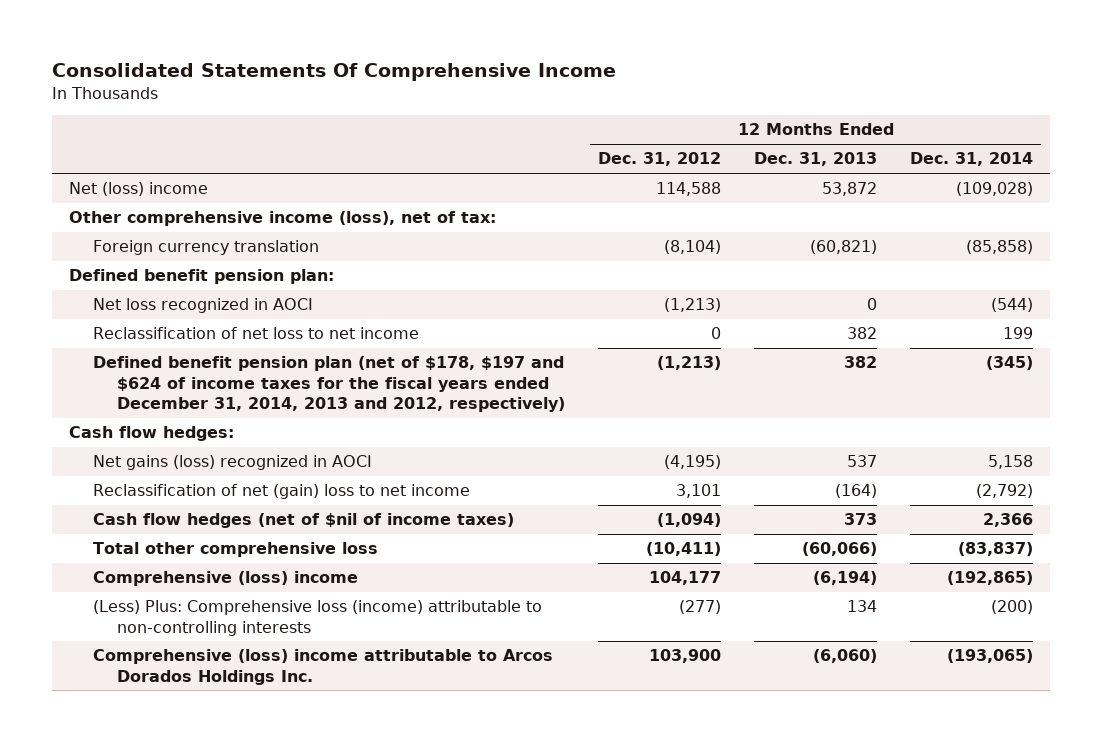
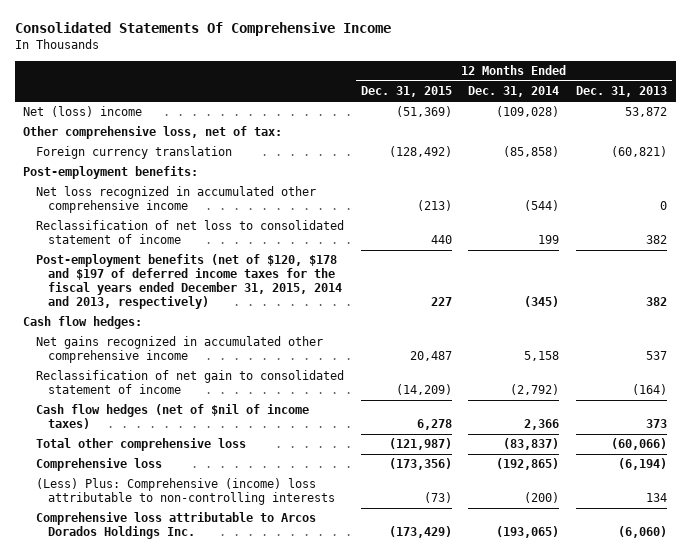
[598,152,722,167] Dec. 31, 2012 -> none
none -> [360,86,452,98] Dec. 31, 2015
[68,211,496,227] Other comprehensive income (loss), net of tax: -> [23,126,283,140] Other comprehensive loss, net of tax:
[68,269,334,285] Defined benefit pension plan: -> [23,166,199,180] Post-employment benefits:
[93,298,314,314] Net loss recognized in AOCI -> [35,186,316,214] Net loss recognized in accumulated other comprehensive income
[93,327,420,340] Reclassification of net loss to net income -> [35,220,344,245] Reclassification of net loss to consolidated statement of income
[93,356,566,413] Defined benefit pension plan (net of $178, $197 and $624 of income taxes for the fiscal years ended December 31, 2014, 2013 and 2012, respectively) -> [35,254,343,310] Post-employment benefits (net of $120, $178 and $197 of deferred income taxes for the fiscal years ended December 31, 2015, 2014 and 2013, respectively)
[93,455,373,471] Net gains (loss) recognized in AOCI -> [35,336,323,364] Net gains recognized in accumulated other comprehensive income
[93,484,471,500] Reclassification of net (gain) loss to net income -> [35,370,344,395] Reclassification of net gain to consolidated statement of income
[93,571,359,587] Comprehensive (loss) income -> [35,458,162,472] Comprehensive loss
[93,600,543,636] (Less) Plus: Comprehensive loss (income) attributable to non-controlling interests -> [35,478,336,506] (Less) Plus: Comprehensive (income) loss attributable to non-controlling interests
[93,649,554,685] Comprehensive (loss) income attributable to Arcos Dorados Holdings Inc. -> [35,512,316,540] Comprehensive loss attributable to Arcos Dorados Holdings Inc.

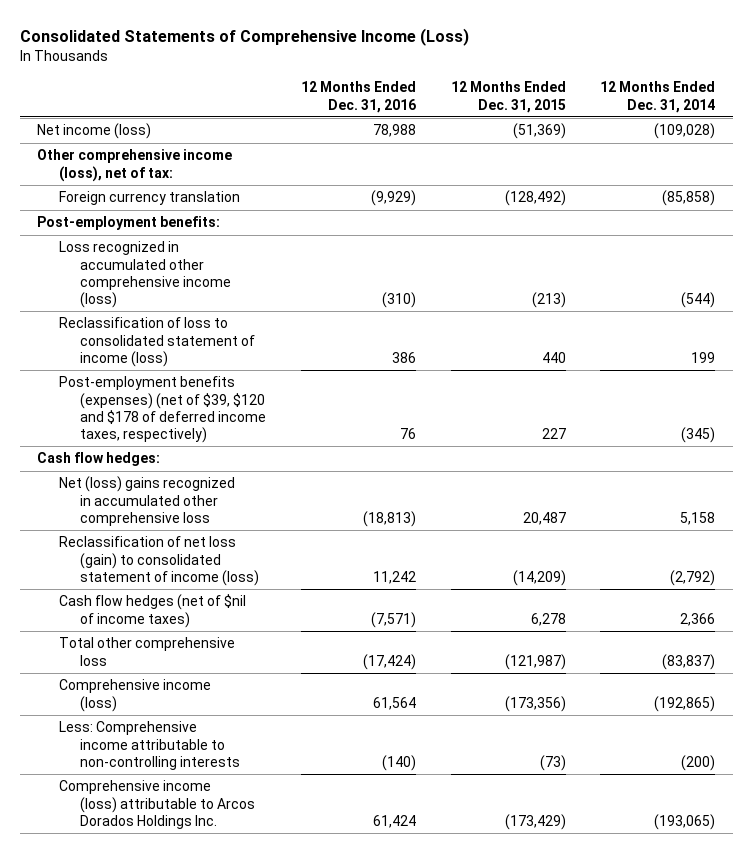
[15,22,392,37] Consolidated Statements Of Comprehensive Income -> [19,27,469,46] Consolidated Statements of Comprehensive Income (Loss)
[576,86,668,98] Dec. 31, 2013 -> none
none -> [300,81,416,113] 12 Months Ended Dec. 31, 2016
[23,106,143,118] Net (loss) income -> [37,123,152,140] Net income (loss)
[23,126,283,140] Other comprehensive loss, net of tax: -> [37,149,233,182] Other comprehensive income (loss), net of tax:
[35,186,316,214] Net loss recognized in accumulated other comprehensive income -> [58,241,231,308] Loss recognized in accumulated other comprehensive income (loss)
[35,220,344,245] Reclassification of net loss to consolidated statement of income -> [58,317,255,367] Reclassification of loss to consolidated statement of income (loss)
[35,254,343,310] Post-employment benefits (net of $120, $178 and $197 of deferred income taxes for the fiscal years ended December 31, 2015, 2014 and 2013, respectively) -> [58,376,266,443] Post-employment benefits (expenses) (net of $39, $120 and $178 of deferred income taxes, respectively)
[35,336,323,364] Net gains recognized in accumulated other comprehensive income -> [58,476,235,526] Net (loss) gains recognized in accumulated other comprehensive loss
[35,370,344,395] Reclassification of net gain to consolidated statement of income -> [58,536,259,586] Reclassification of net loss (gain) to consolidated statement of income (loss)
[35,458,162,472] Comprehensive loss -> [58,679,211,712] Comprehensive income (loss)
[35,478,336,506] (Less) Plus: Comprehensive (income) loss attributable to non-controlling interests -> [58,721,240,770] Less: Comprehensive income attributable to non-controlling interests
[35,512,316,540] Comprehensive loss attributable to Arcos Dorados Holdings Inc. -> [58,780,255,829] Comprehensive income (loss) attributable to Arcos Dorados Holdings Inc.

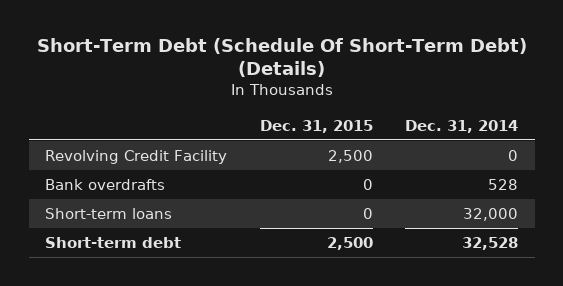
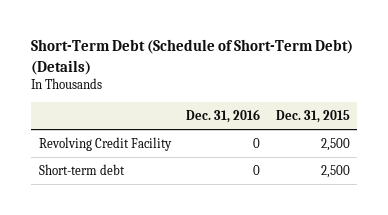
[36,37,527,78] Short-Term Debt (Schedule Of Short-Term Debt) (Details) -> [31,39,354,75] Short-Term Debt (Schedule of Short-Term Debt) (Details)
[405,119,519,133] Dec. 31, 2014 -> none
none -> [186,109,261,124] Dec. 31, 2016
[44,179,165,191] Bank overdrafts -> none
[44,208,172,220] Short-term loans -> none

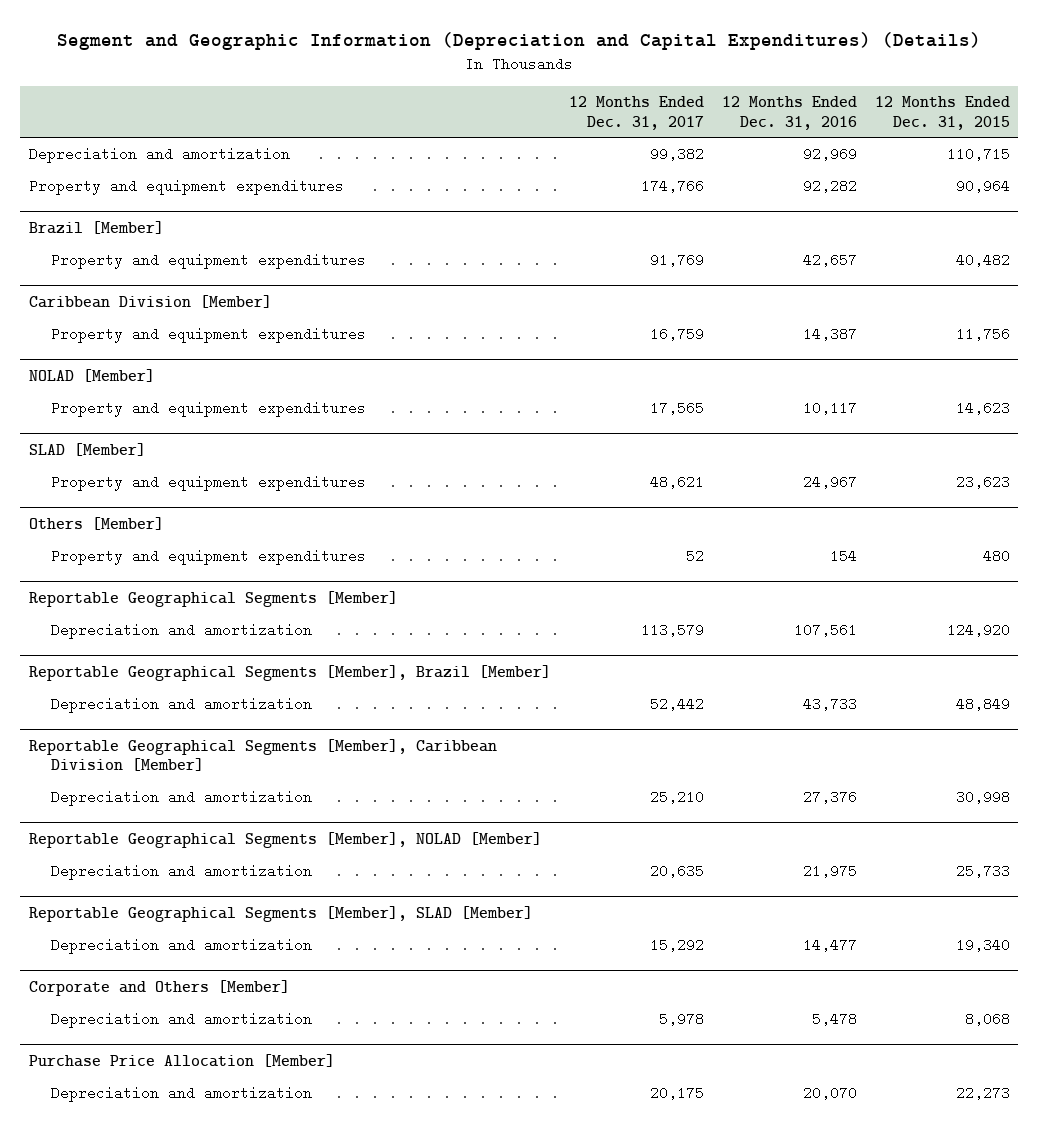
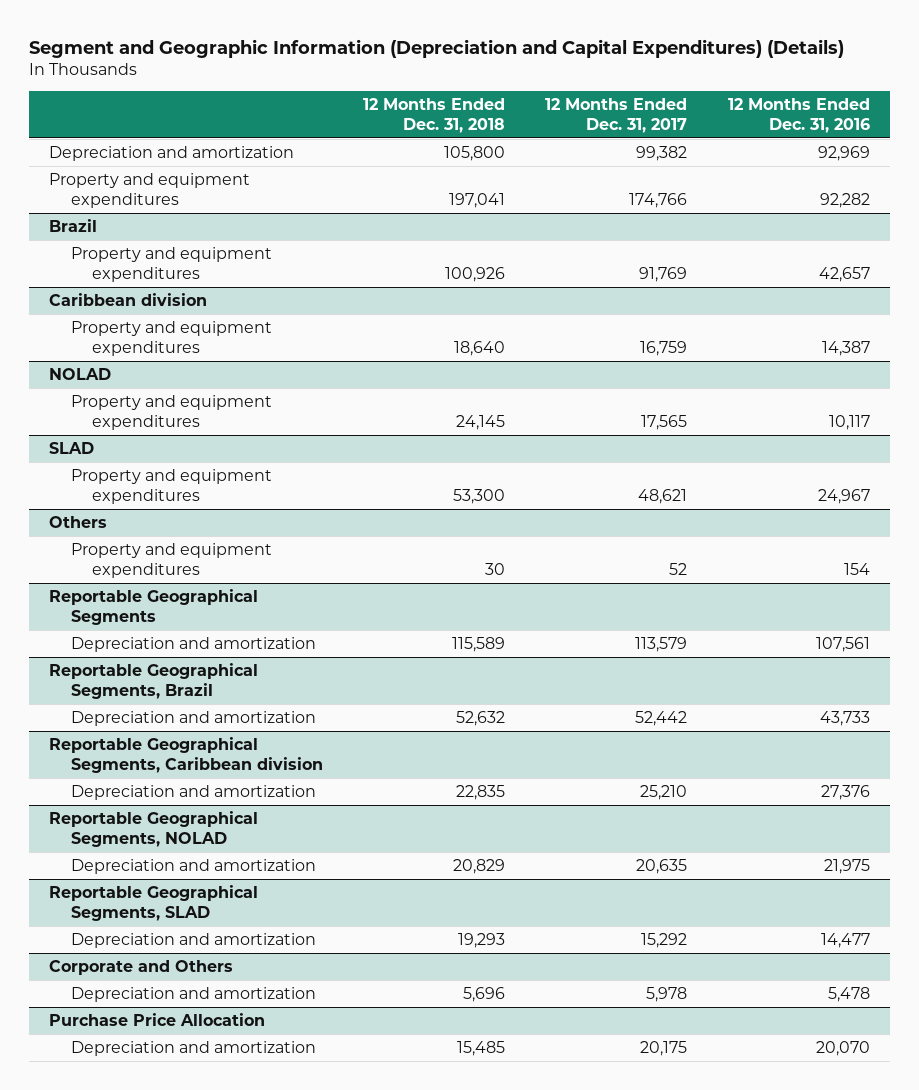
[874,95,1010,130] 12 Months Ended Dec. 31, 2015 -> none
none -> [362,98,505,133] 12 Months Ended Dec. 31, 2018
[29,220,165,234] Brazil [Member] -> [49,219,98,233] Brazil
[29,294,273,308] Caribbean Division [Member] -> [49,293,208,307] Caribbean division
[29,368,156,382] NOLAD [Member] -> [49,368,112,381] NOLAD
[29,442,147,456] SLAD [Member] -> [49,442,95,455] SLAD
[29,516,165,530] Others [Member] -> [49,516,108,529] Others
[29,590,399,607] Reportable Geographical Segments [Member] -> [49,589,259,625] Reportable Geographical Segments
[29,664,552,681] Reportable Geographical Segments [Member], Brazil [Member] -> [49,663,259,699] Reportable Geographical Segments, Brazil
[29,738,498,772] Reportable Geographical Segments [Member], Caribbean Division [Member] -> [49,737,323,773] Reportable Geographical Segments, Caribbean division
[29,831,543,848] Reportable Geographical Segments [Member], NOLAD [Member] -> [49,811,259,847] Reportable Geographical Segments, NOLAD
[29,905,534,922] Reportable Geographical Segments [Member], SLAD [Member] -> [49,885,259,921] Reportable Geographical Segments, SLAD
[29,979,291,996] Corporate and Others [Member] -> [49,960,234,976] Corporate and Others
[29,1053,336,1067] Purchase Price Allocation [Member] -> [49,1013,266,1027] Purchase Price Allocation

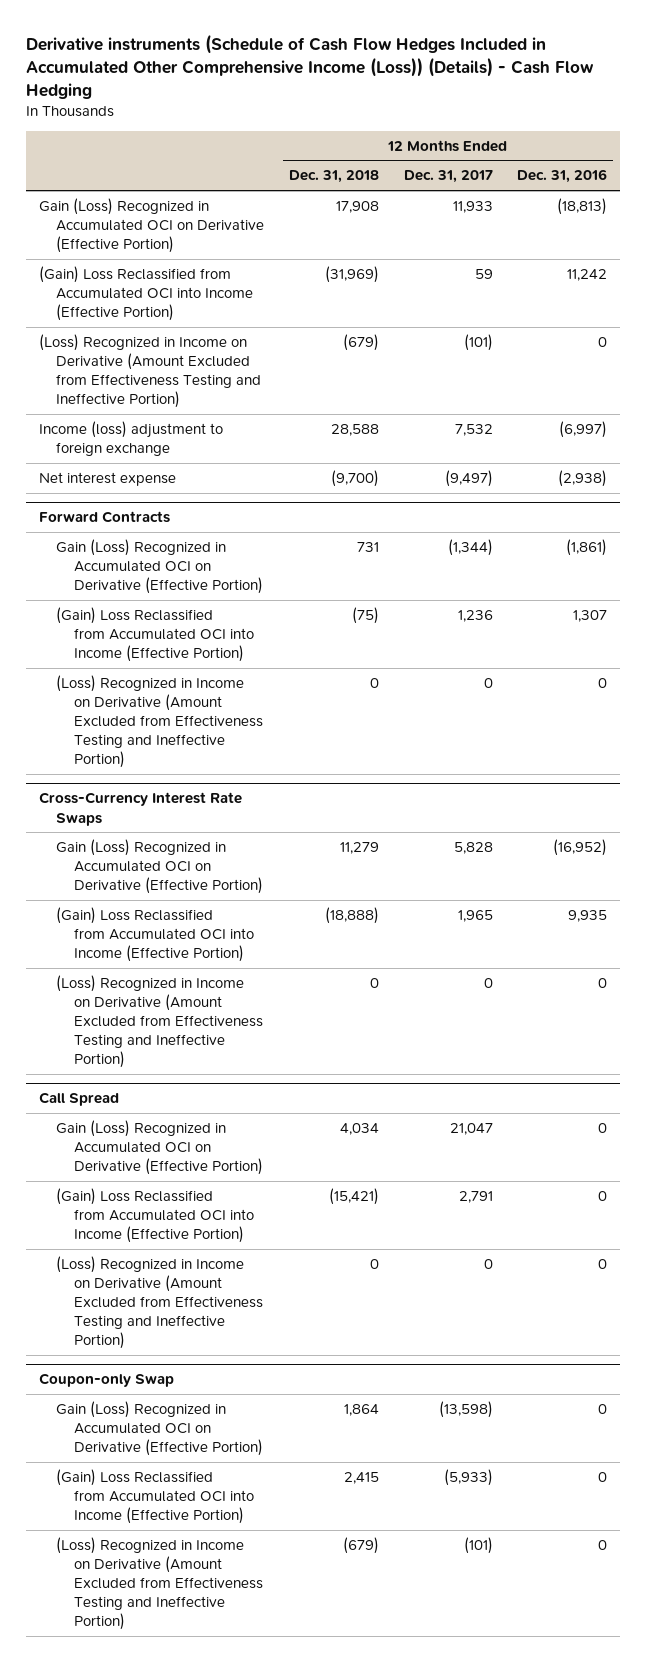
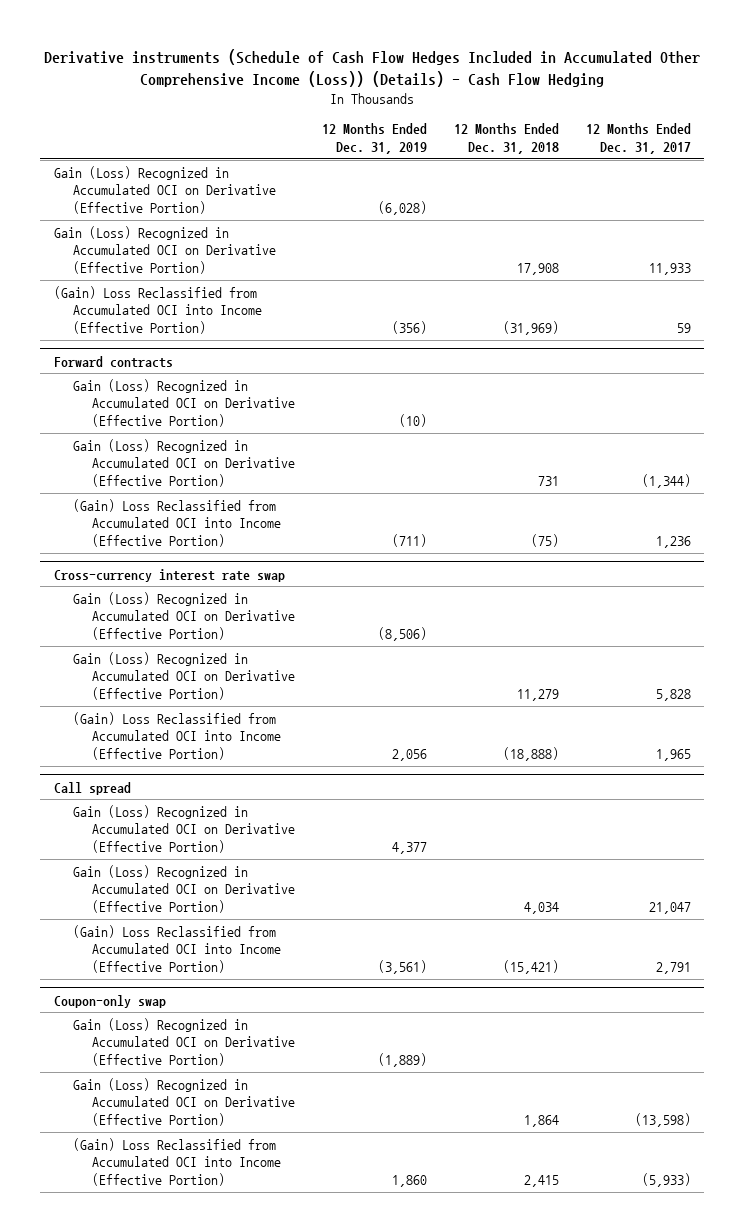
[517,169,608,184] Dec. 31, 2016 -> none
none -> [321,123,427,154] 12 Months Ended Dec. 31, 2019
none -> [53,165,276,215] Gain (Loss) Recognized in Accumulated OCI on Derivative (Effective Portion)
[38,333,262,409] (Loss) Recognized in Income on Derivative (Amount Excluded from Effectiveness Testing and Ineffective Portion) -> none
[38,420,223,457] Income (loss) adjustment to foreign exchange -> none
[38,471,176,486] Net interest expense -> none
[38,511,170,524] Forward Contracts -> [53,355,173,368] Forward contracts
none -> [72,378,295,428] Gain (Loss) Recognized in Accumulated OCI on Derivative (Effective Portion)
[56,674,263,769] (Loss) Recognized in Income on Derivative (Amount Excluded from Effectiveness Testing and Ineffective Portion) -> none
[38,792,242,826] Cross-Currency Interest Rate Swaps -> [53,568,285,582] Cross-currency interest rate swap
none -> [72,591,295,641] Gain (Loss) Recognized in Accumulated OCI on Derivative (Effective Portion)
[56,974,263,1069] (Loss) Recognized in Income on Derivative (Amount Excluded from Effectiveness Testing and Ineffective Portion) -> none
[38,1092,119,1107] Call Spread -> [53,781,131,795] Call spread
none -> [72,804,295,854] Gain (Loss) Recognized in Accumulated OCI on Derivative (Effective Portion)
[56,1255,263,1350] (Loss) Recognized in Income on Derivative (Amount Excluded from Effectiveness Testing and Ineffective Portion) -> none
[38,1373,174,1388] Coupon-only Swap -> [53,994,166,1008] Coupon-only swap
none -> [72,1017,295,1067] Gain (Loss) Recognized in Accumulated OCI on Derivative (Effective Portion)
[56,1536,263,1631] (Loss) Recognized in Income on Derivative (Amount Excluded from Effectiveness Testing and Ineffective Portion) -> none

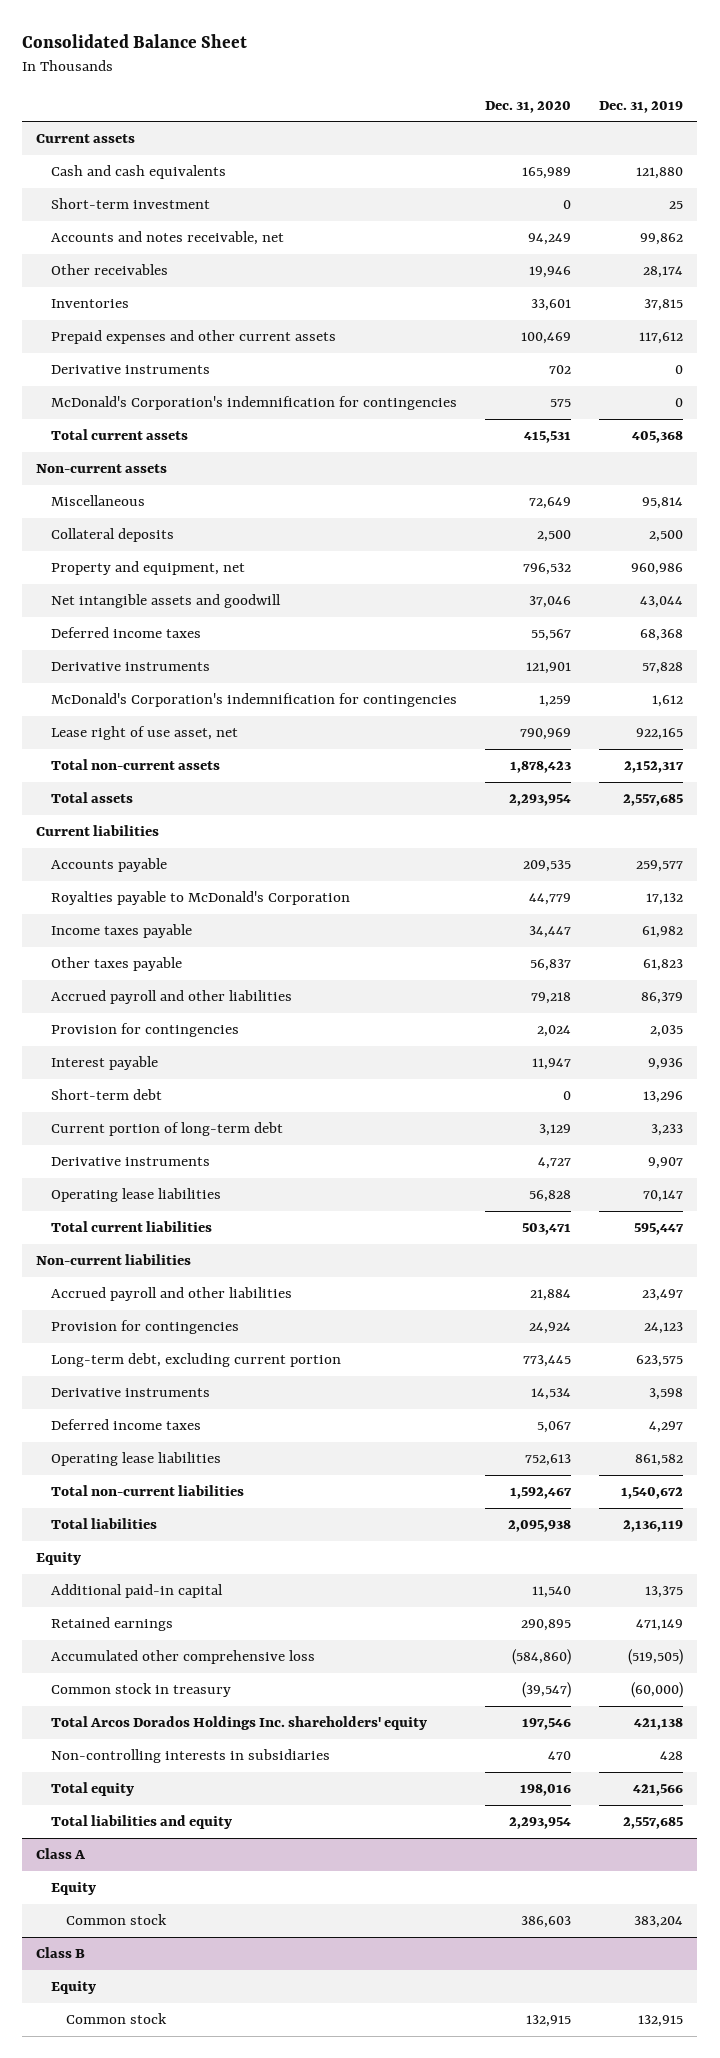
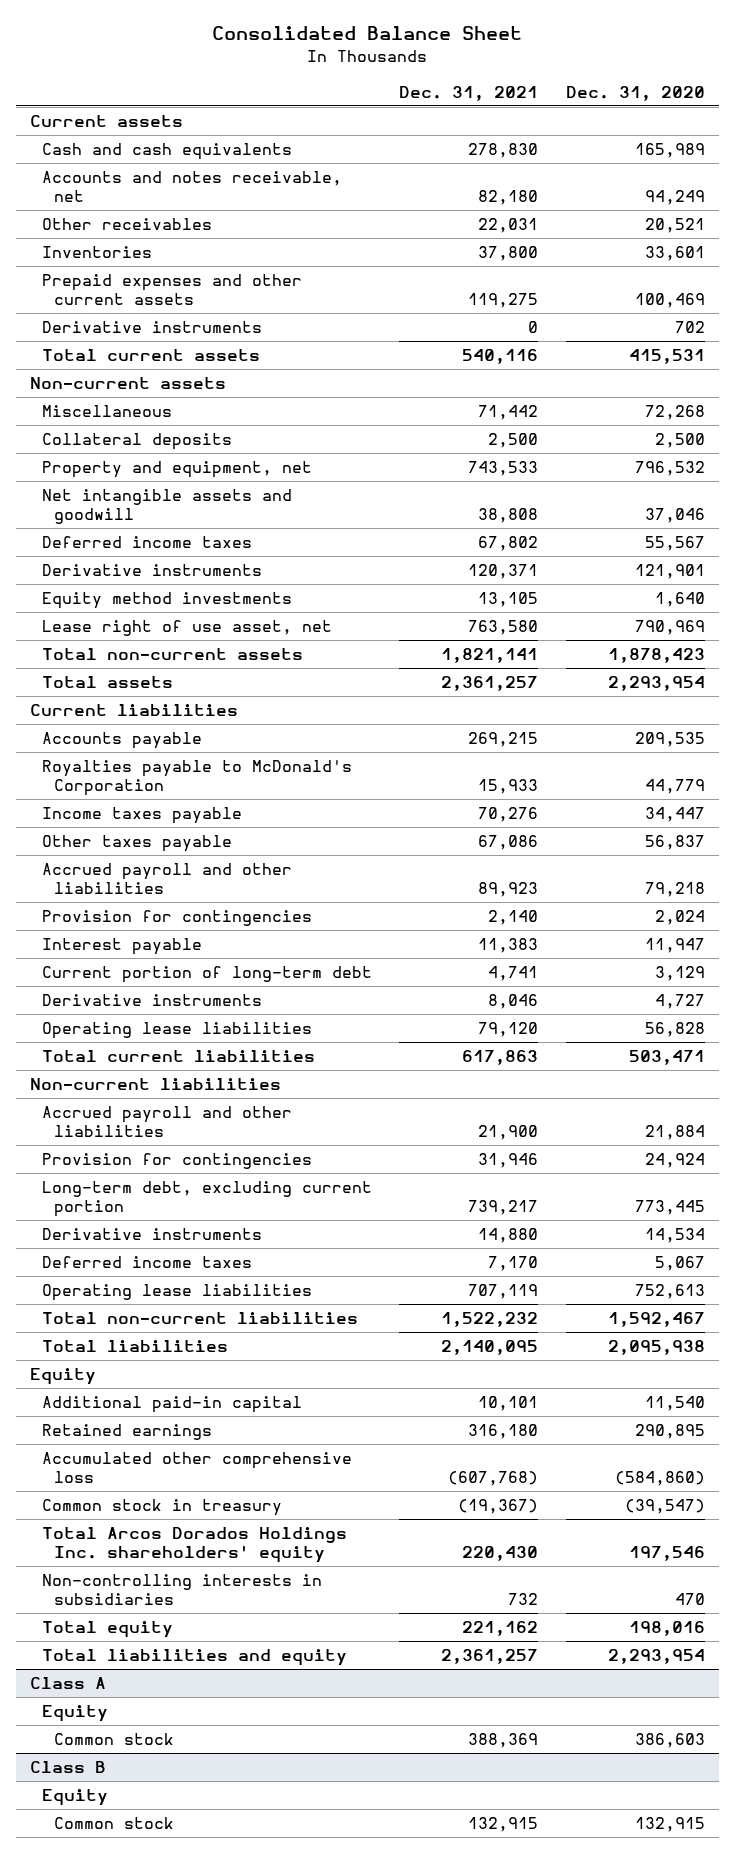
[599,100,684,113] Dec. 31, 2019 -> none
none -> [399,85,539,101] Dec. 31, 2021
[51,198,211,210] Short-term investment -> none
[529,266,572,279] 19,946 -> [645,218,706,234] 20,521
[51,396,458,411] McDonald's Corporation's indemnification for contingencies -> none
[529,497,572,510] 72,649 -> [645,405,706,421] 72,268
[51,693,458,708] McDonald's Corporation's indemnification for contingencies -> none
none -> [41,592,292,610] Equity method investments
[51,1089,163,1101] Short-term debt -> none

